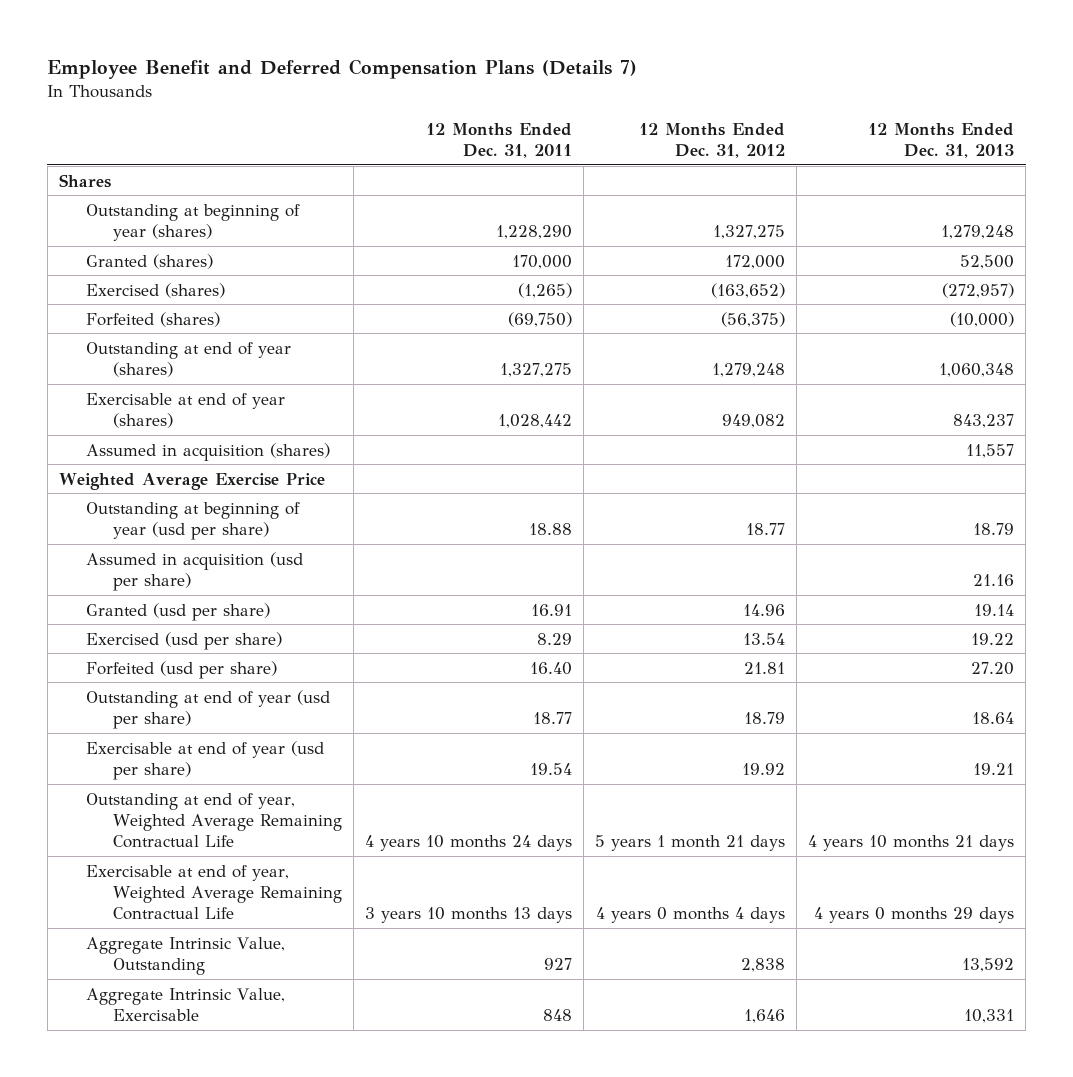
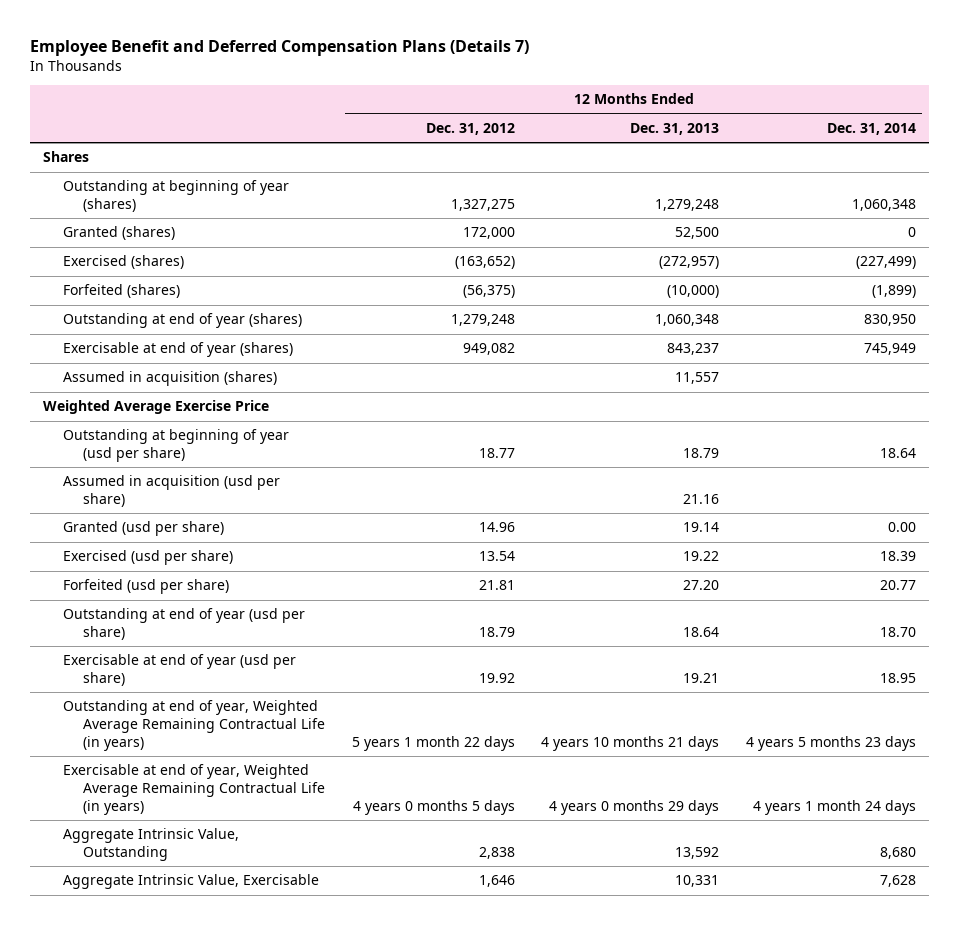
[425,122,572,158] 12 Months Ended Dec. 31, 2011 -> none
none -> [826,122,916,135] Dec. 31, 2014
[85,792,342,849] Outstanding at end of year, Weighted Average Remaining Contractual Life -> [63,700,326,751] Outstanding at end of year, Weighted Average Remaining Contractual Life (in years)
[595,835,786,852] 5 years 1 month 21 days -> [351,735,515,751] 5 years 1 month 22 days
[85,864,342,921] Exercisable at end of year, Weighted Average Remaining Contractual Life -> [63,764,326,815] Exercisable at end of year, Weighted Average Remaining Contractual Life (in years)
[596,907,786,924] 4 years 0 months 4 days -> [352,799,515,815] 4 years 0 months 5 days

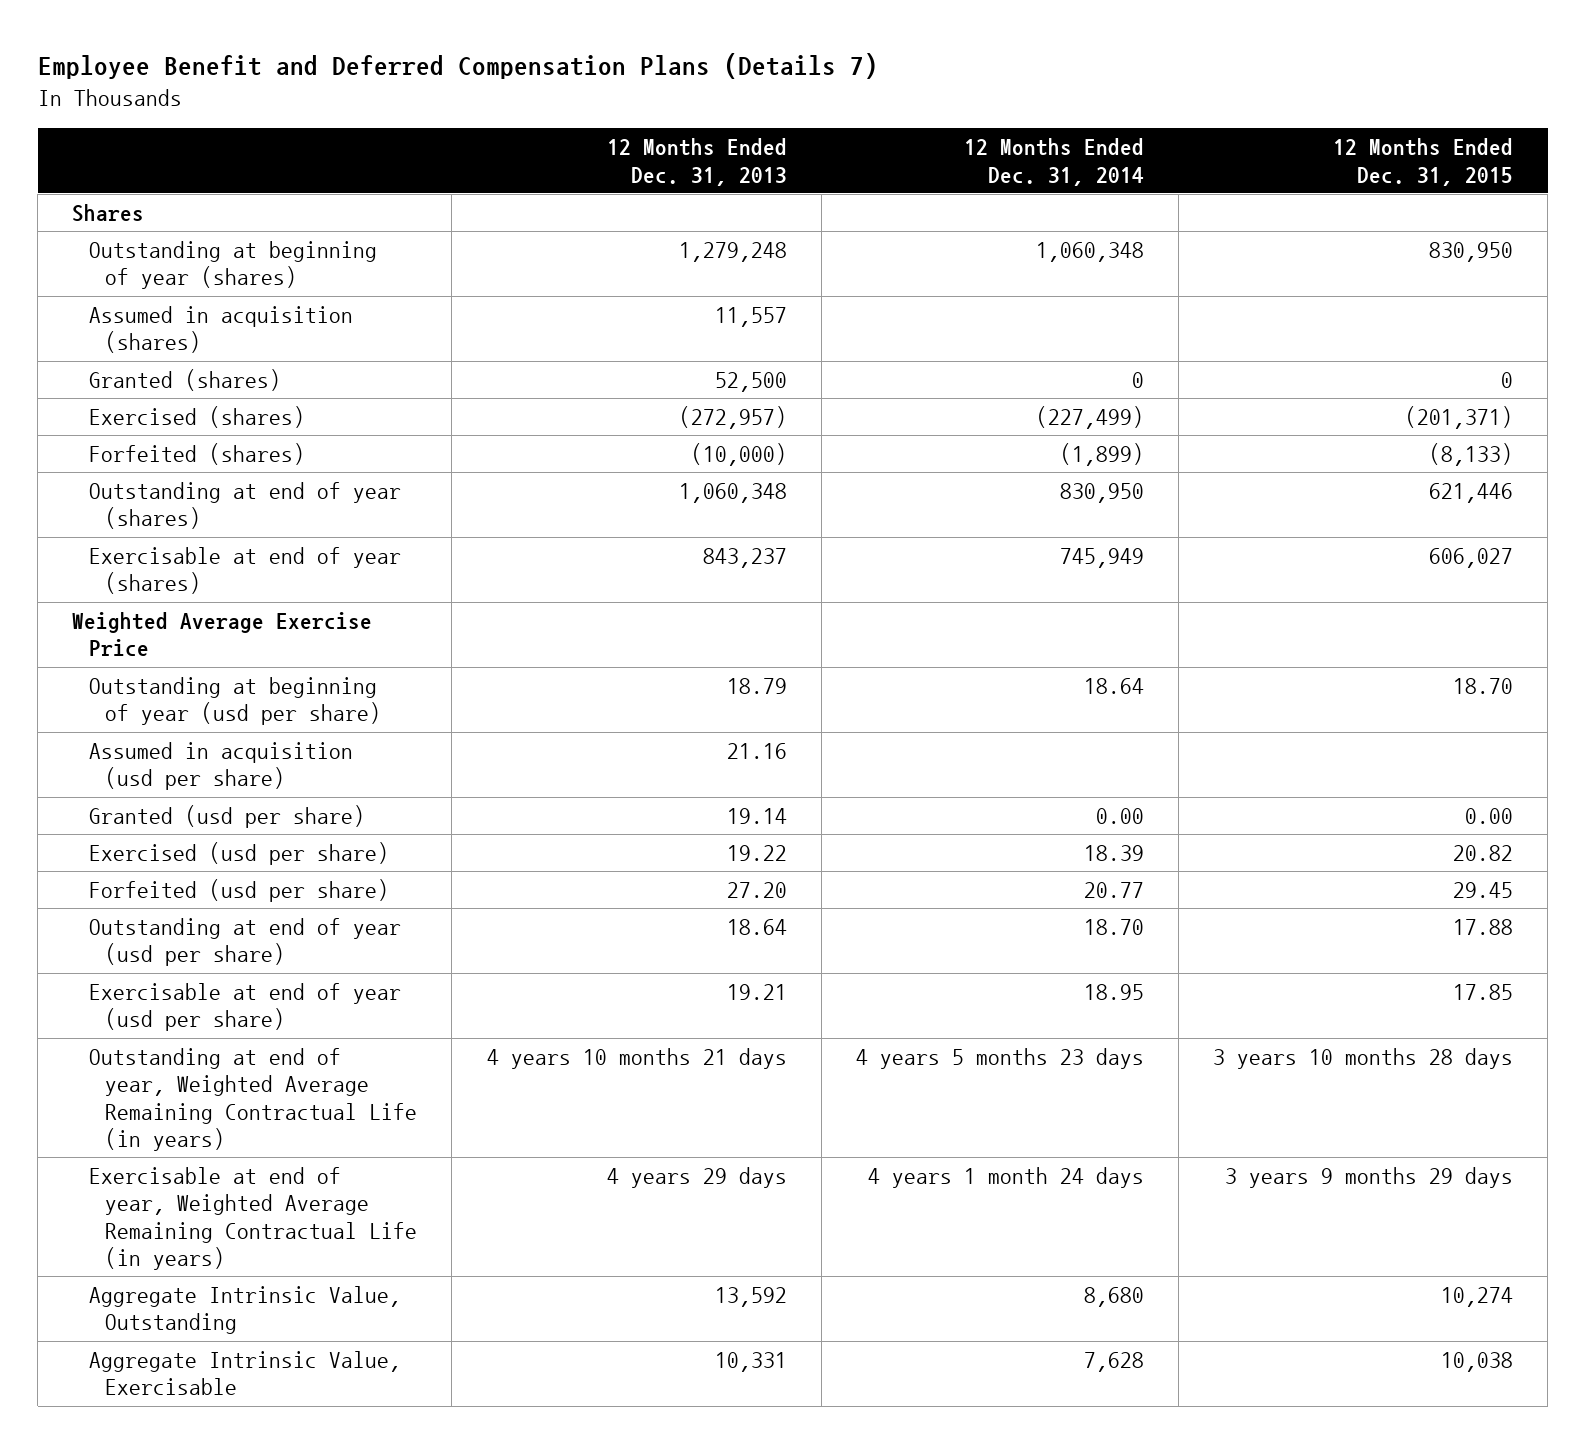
[425,122,515,135] Dec. 31, 2012 -> none
none -> [1333,138,1514,186] 12 Months Ended Dec. 31, 2015
[63,371,278,387] Assumed in acquisition (shares) -> [88,306,353,354] Assumed in acquisition (shares)
[549,799,720,815] 4 years 0 months 29 days -> [606,1167,787,1189] 4 years 29 days

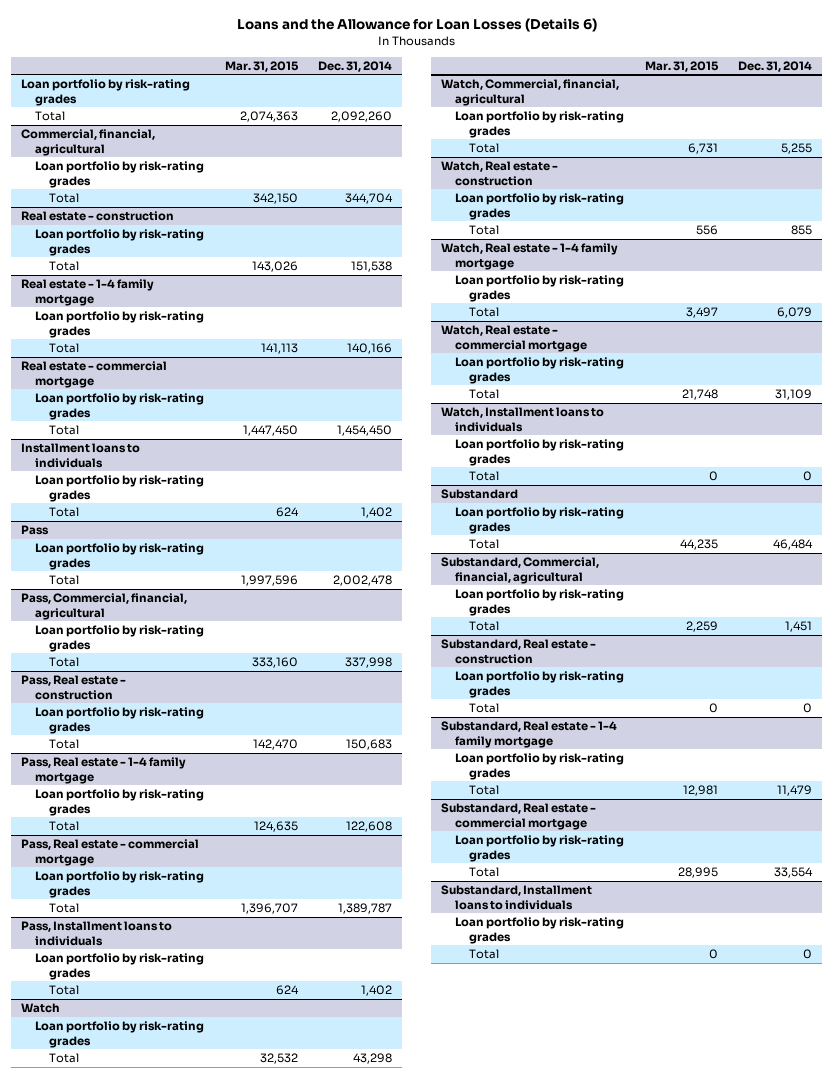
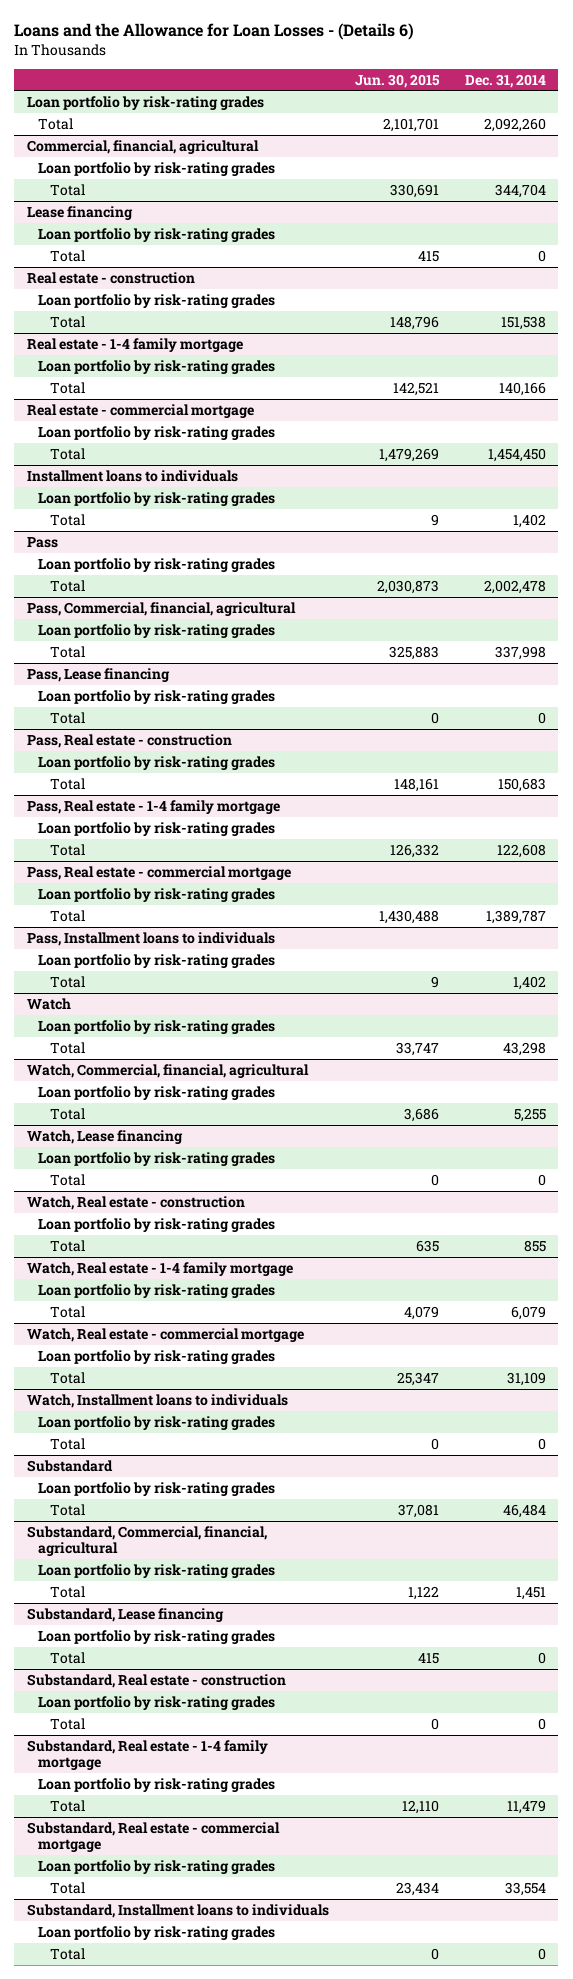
[236,18,597,33] Loans and the Allowance for Loan Losses (Details 6) -> [14,23,415,41] Loans and the Allowance for Loan Losses - (Details 6)
[224,60,299,72] Mar. 31, 2015 -> none
none -> [354,73,440,88] Jun. 30, 2015
none -> [27,205,134,220] Lease financing
none -> [38,227,276,242] Loan portfolio by risk-rating grades
none -> [49,249,85,262] Total
none -> [27,667,171,682] Pass, Lease financing
none -> [38,689,276,704] Loan portfolio by risk-rating grades
none -> [49,711,85,724] Total
none -> [27,1129,184,1144] Watch, Lease financing
none -> [38,1151,276,1166] Loan portfolio by risk-rating grades
none -> [49,1173,85,1186] Total
none -> [27,1607,225,1622] Substandard, Lease financing
none -> [38,1629,276,1644] Loan portfolio by risk-rating grades
none -> [49,1651,85,1664] Total

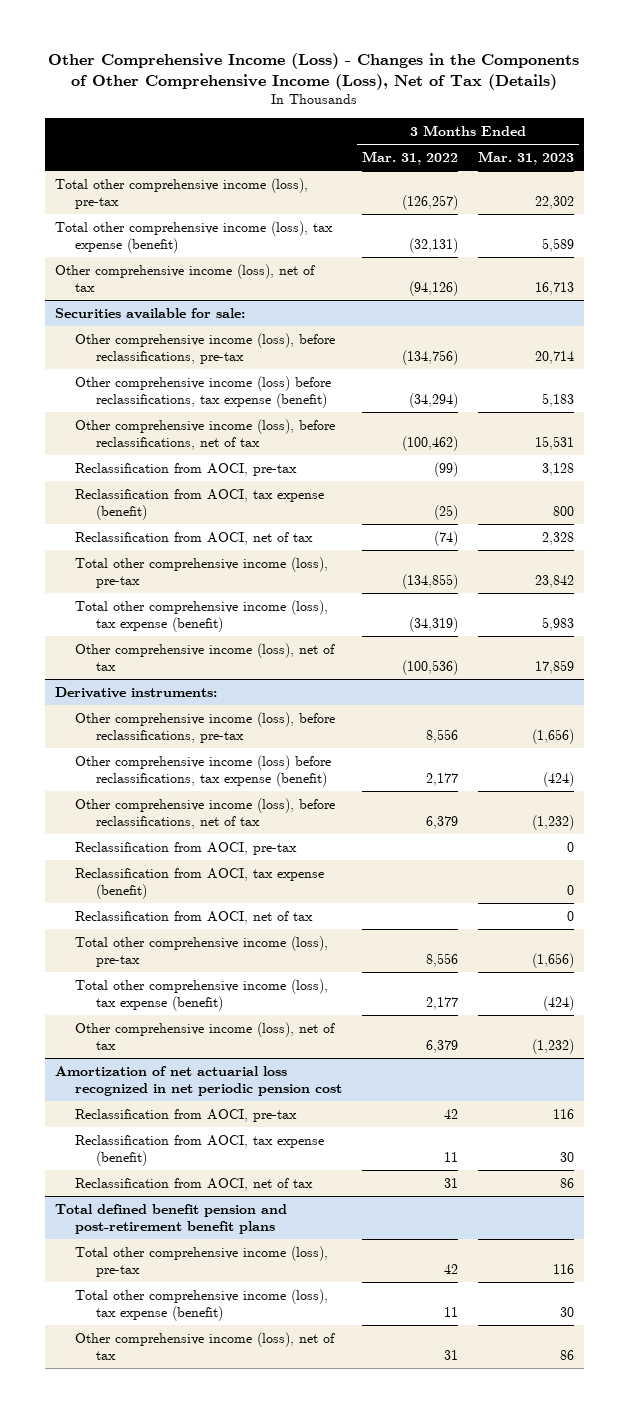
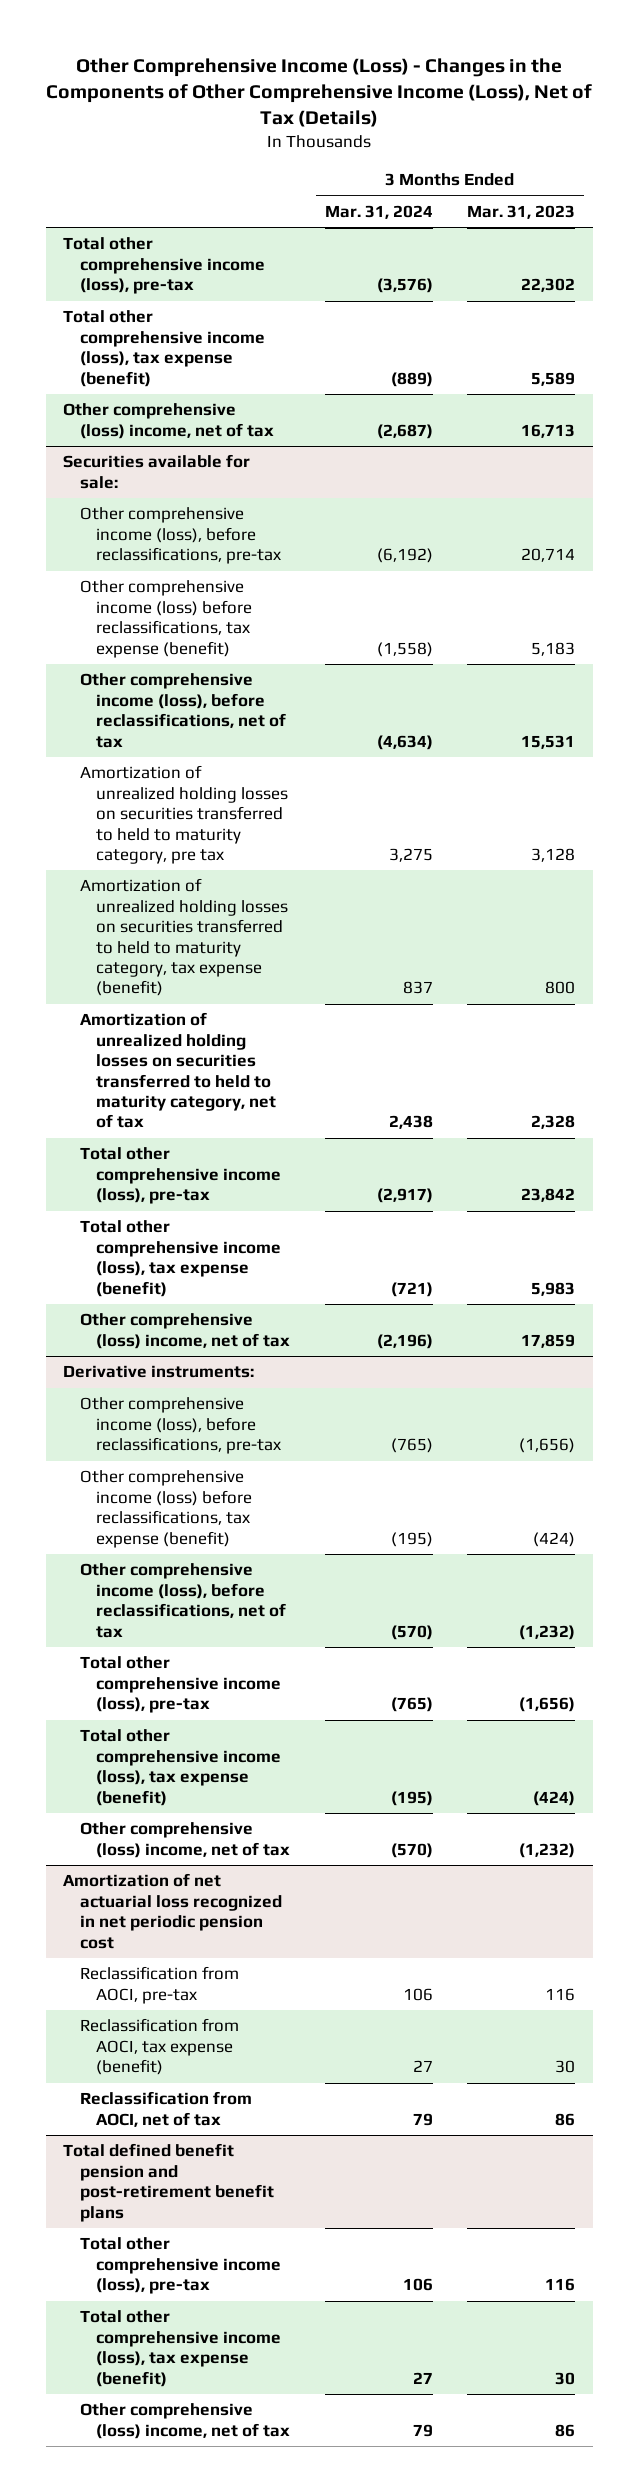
[361,150,458,165] Mar. 31, 2022 -> none
none -> [324,204,433,219] Mar. 31, 2024
[54,263,315,292] Other comprehensive income (loss), net of tax -> [63,403,274,439] Other comprehensive (loss) income, net of tax
[75,488,325,520] Reclassification from AOCI, tax expense (benefit) -> none
[75,462,298,476] Reclassification from AOCI, pre-tax -> [79,765,289,864] Amortization of unrealized holding losses on securities transferred to held to maturity category, pre tax
none -> [79,878,289,997] Amortization of unrealized holding losses on securities transferred to held to maturity category, tax expense (benefit)
[75,531,314,545] Reclassification from AOCI, net of tax -> [79,1012,277,1129] Amortization of unrealized holding losses on securities transferred to held to maturity category, net of tax
[75,642,336,671] Other comprehensive income (loss), net of tax -> [79,1313,291,1349] Other comprehensive (loss) income, net of tax
[75,841,298,855] Reclassification from AOCI, pre-tax -> none
[75,867,325,899] Reclassification from AOCI, tax expense (benefit) -> none
[75,910,314,924] Reclassification from AOCI, net of tax -> none
[75,1021,336,1050] Other comprehensive income (loss), net of tax -> [79,1822,291,1858] Other comprehensive (loss) income, net of tax
[75,1331,336,1360] Other comprehensive income (loss), net of tax -> [79,2403,291,2439] Other comprehensive (loss) income, net of tax

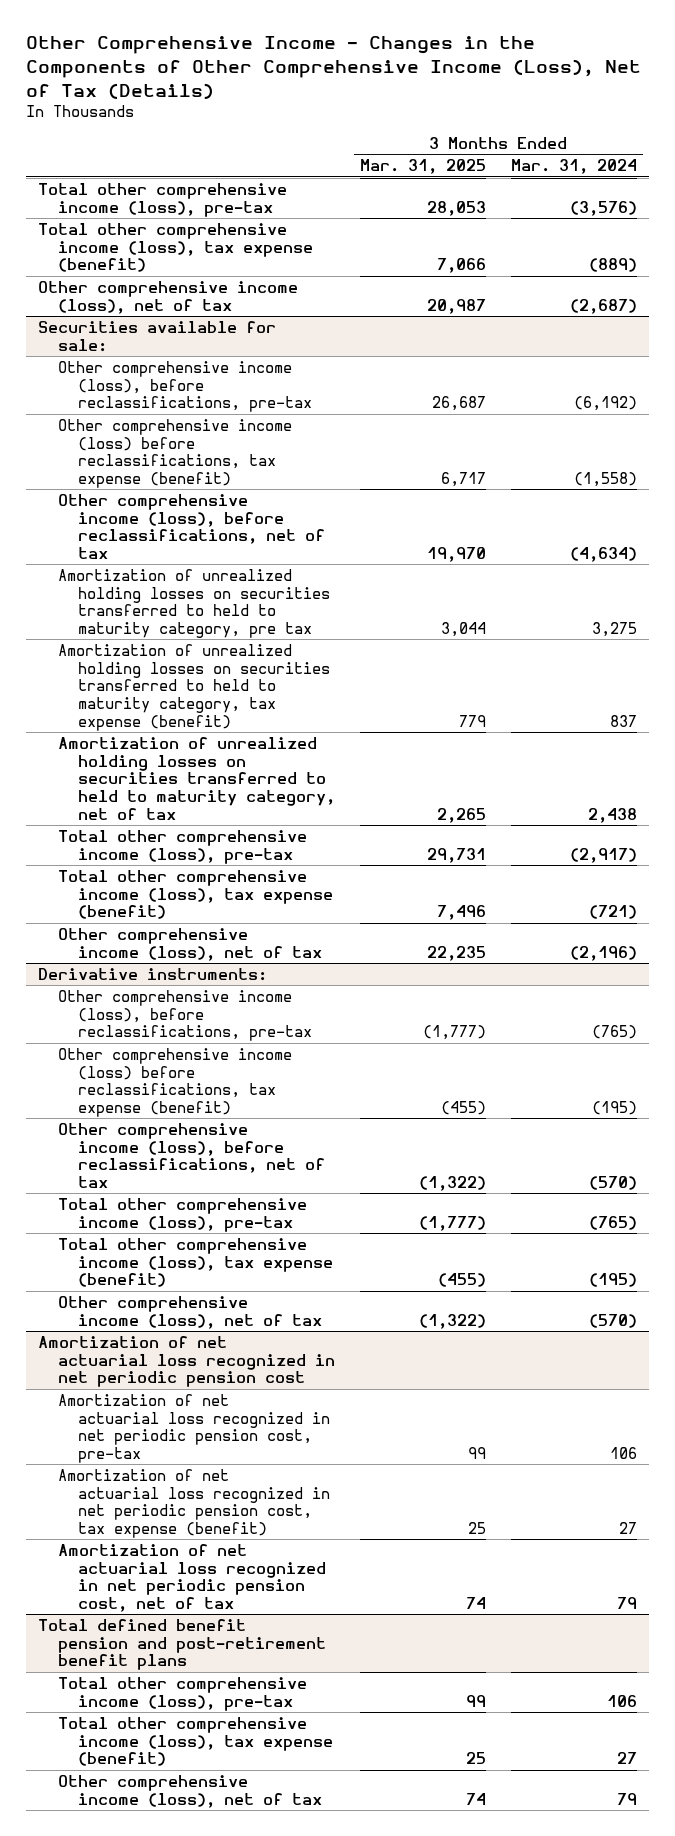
[46,57,593,127] Other Comprehensive Income (Loss) - Changes in the Components of Other Comprehensive Income (Loss), Net of Tax (Details) -> [25,36,641,99] Other Comprehensive Income - Changes in the Components of Other Comprehensive Income (Loss), Net of Tax (Details)
[467,204,576,219] Mar. 31, 2023 -> none
none -> [359,159,486,175] Mar. 31, 2025
[63,403,274,439] Other comprehensive (loss) income, net of tax -> [38,280,299,314] Other comprehensive income (loss), net of tax
[79,1313,291,1349] Other comprehensive (loss) income, net of tax -> [57,927,322,961] Other comprehensive income (loss), net of tax
[79,1822,291,1858] Other comprehensive (loss) income, net of tax -> [57,1295,322,1329] Other comprehensive income (loss), net of tax
[79,1966,239,2004] Reclassification from AOCI, pre-tax -> [57,1393,330,1463] Amortization of net actuarial loss recognized in net periodic pension cost, pre-tax
[79,2018,239,2076] Reclassification from AOCI, tax expense (benefit) -> [57,1468,330,1538] Amortization of net actuarial loss recognized in net periodic pension cost, tax expense (benefit)
[79,2091,252,2127] Reclassification from AOCI, net of tax -> [57,1543,326,1612] Amortization of net actuarial loss recognized in net periodic pension cost, net of tax
[79,2403,291,2439] Other comprehensive (loss) income, net of tax -> [57,1774,322,1808] Other comprehensive income (loss), net of tax

